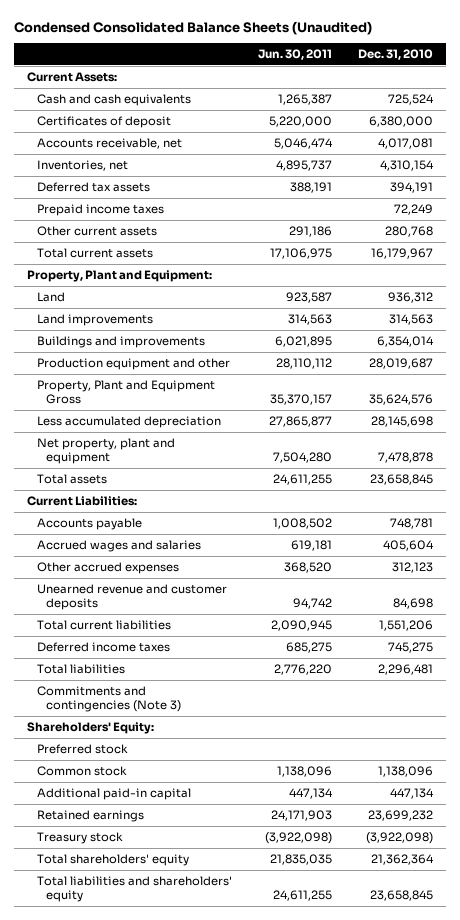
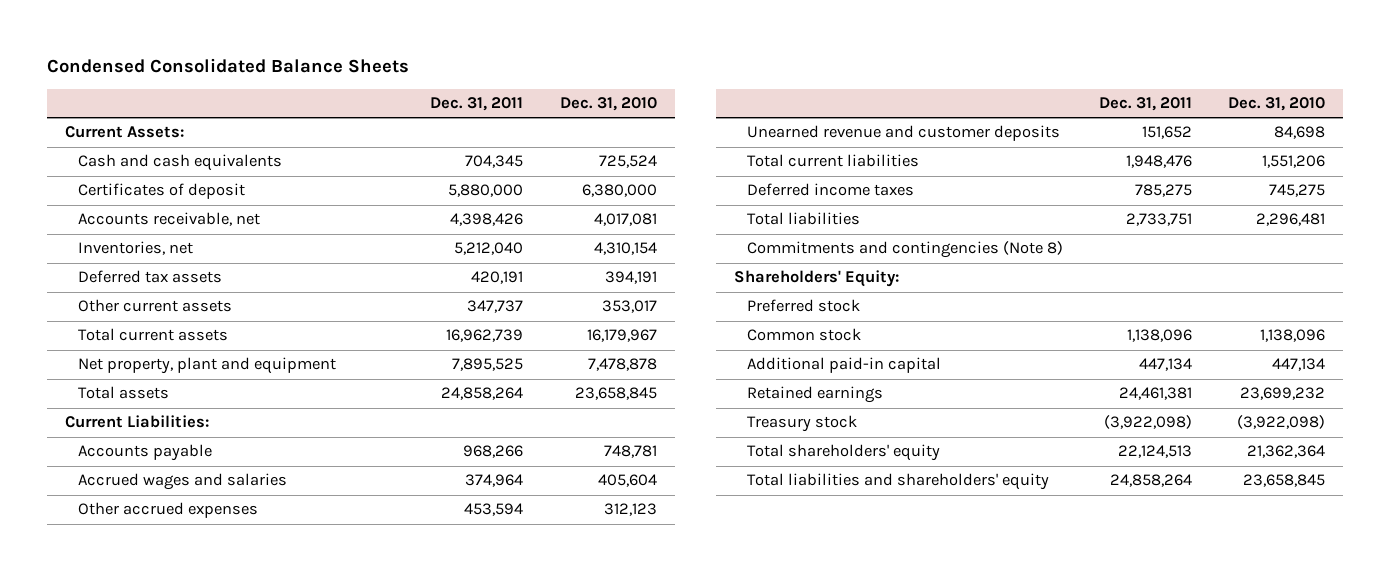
[14,20,373,35] Condensed Consolidated Balance Sheets (Unaudited) -> [47,58,410,74] Condensed Consolidated Balance Sheets
[257,49,332,61] Jun. 30, 2011 -> none
none -> [430,97,524,112] Dec. 31, 2011
[36,204,164,217] Prepaid income taxes -> none
[384,226,433,238] 280,768 -> [601,300,657,314] 353,017
[27,270,213,283] Property, Plant and Equipment: -> none
[36,292,65,303] Land -> none
[36,314,153,327] Land improvements -> none
[36,336,205,349] Buildings and improvements -> none
[36,358,230,371] Production equipment and other -> none
[36,380,215,405] Property, Plant and Equipment Gross -> none
[36,416,221,429] Less accumulated depreciation -> none
[36,686,182,713] Commitments and contingencies (Note 3) -> [746,241,1063,259] Commitments and contingencies (Note 8)

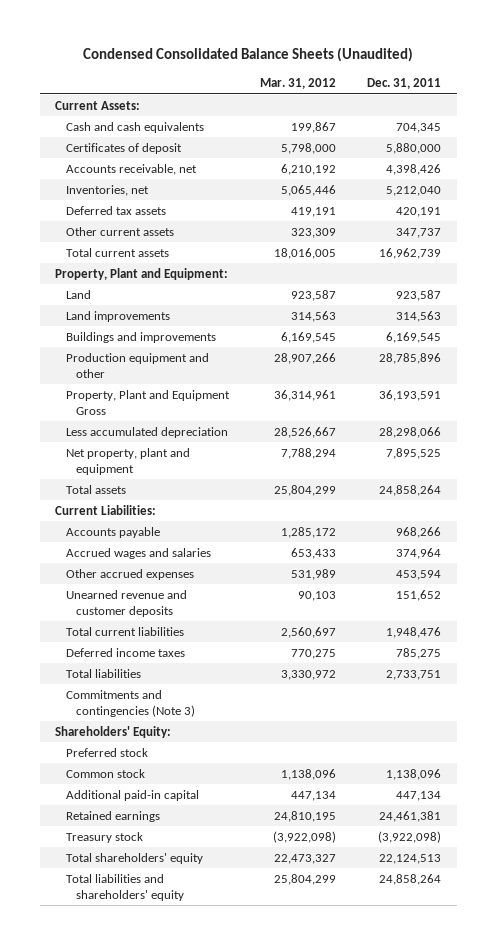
[47,58,410,74] Condensed Consolidated Balance Sheets -> [83,47,414,63] Condensed Consolidated Balance Sheets (Unaudited)
[559,97,657,112] Dec. 31, 2010 -> none
none -> [259,77,336,89] Mar. 31, 2012
none -> [55,267,229,280] Property, Plant and Equipment:
none -> [65,289,91,299] Land
none -> [65,310,170,322] Land improvements
none -> [65,331,216,343] Buildings and improvements
none -> [65,352,209,378] Production equipment and other
none -> [65,389,230,415] Property, Plant and Equipment Gross
none -> [65,426,228,438] Less accumulated depreciation
[746,241,1063,259] Commitments and contingencies (Note 8) -> [65,689,196,717] Commitments and contingencies (Note 3)

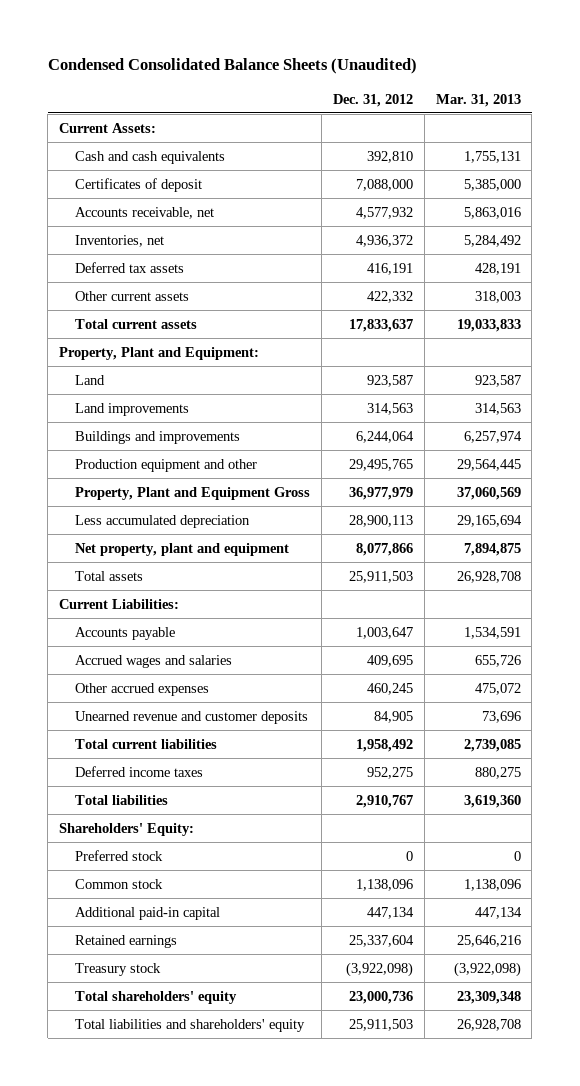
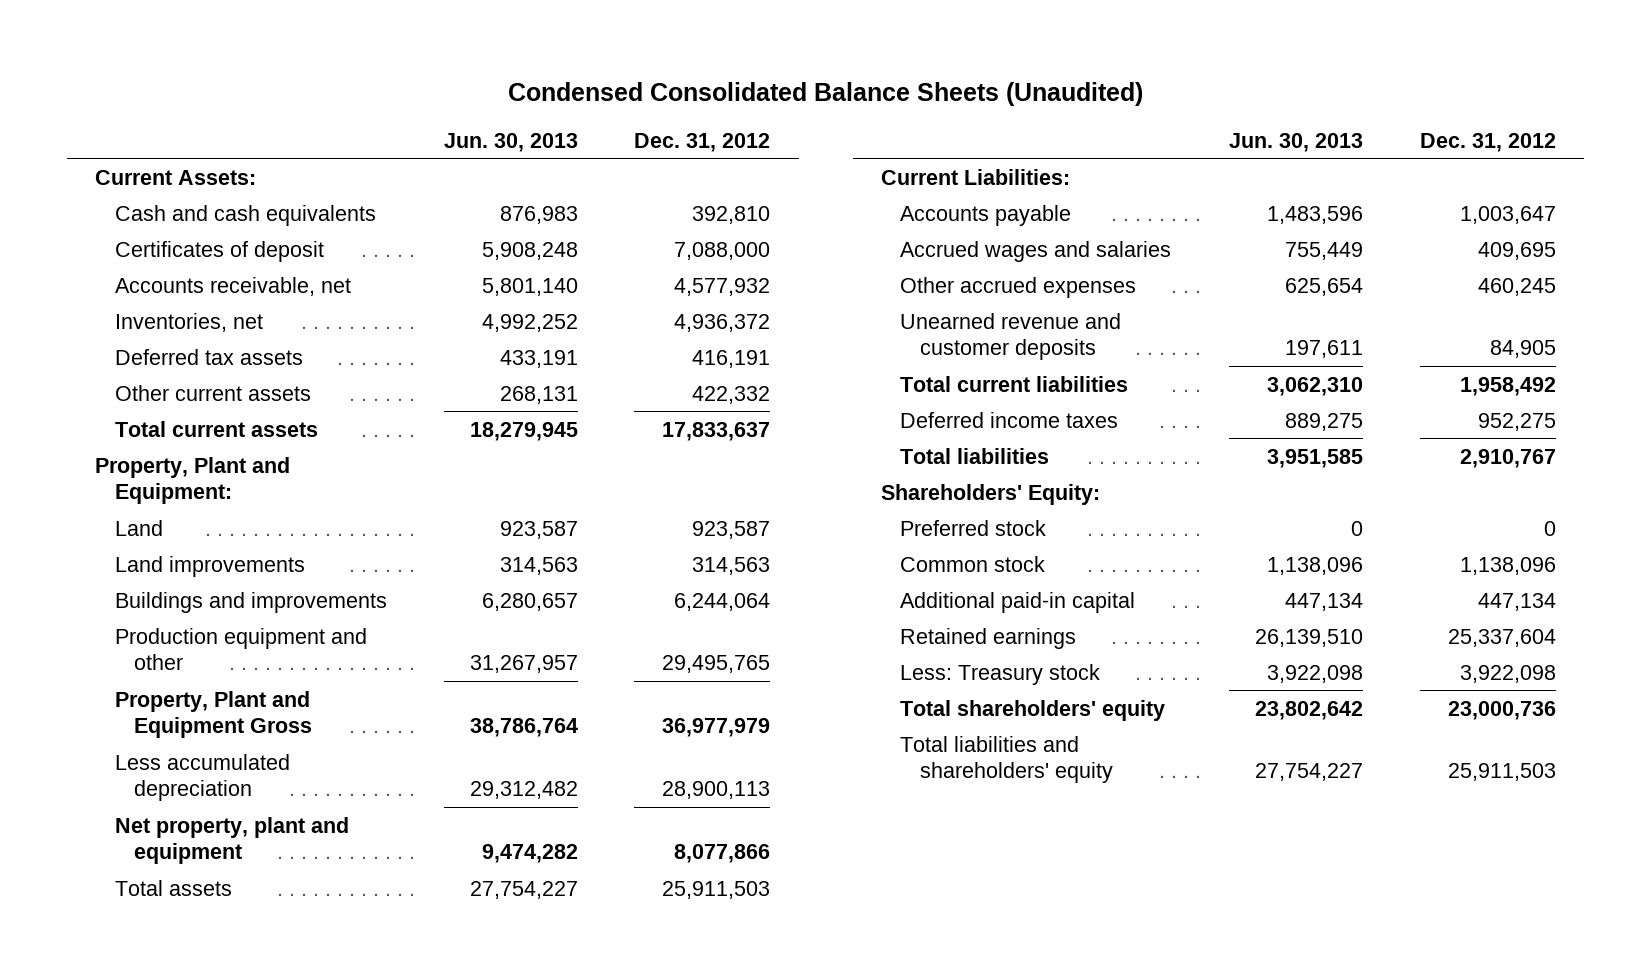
[435,93,521,107] Mar. 31, 2013 -> none
none -> [443,132,578,152] Jun. 30, 2013
[75,962,162,976] Treasury stock -> [900,663,1101,685] Less: Treasury stock
[345,961,413,977] (3,922,098) -> [1459,664,1556,683] 3,922,098

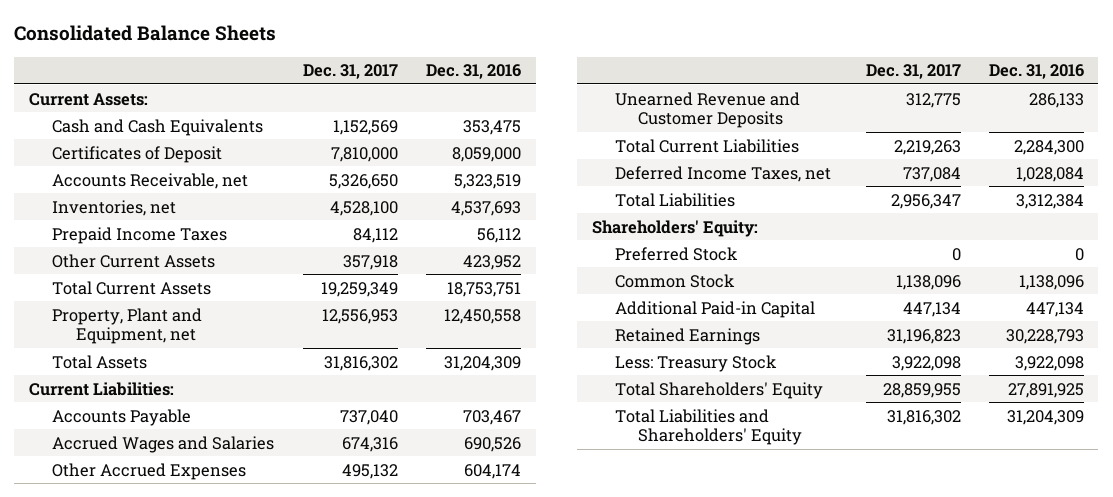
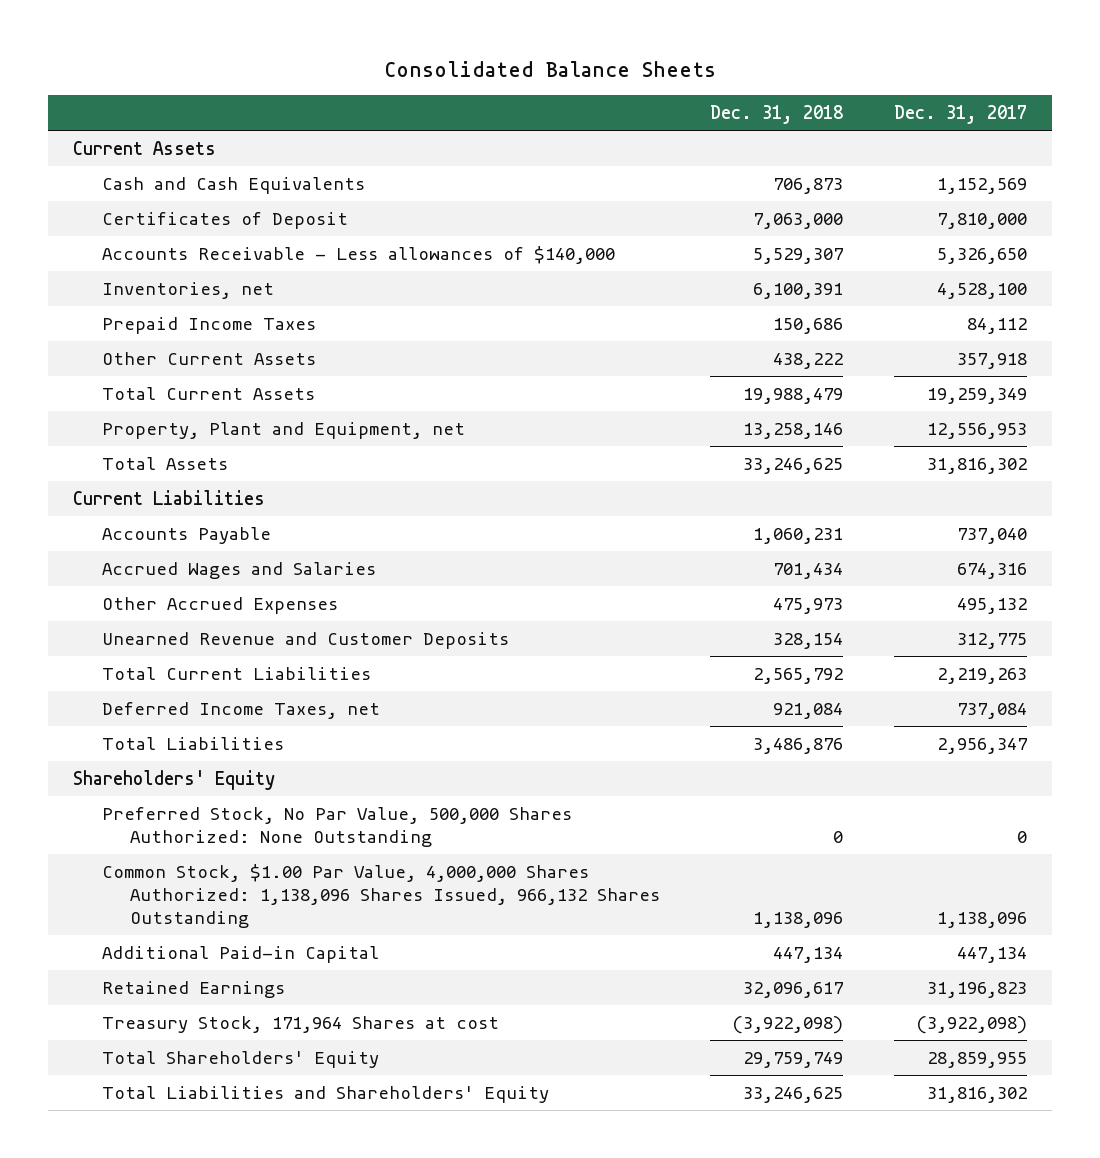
[426,64,522,80] Dec. 31, 2016 -> none
none -> [710,104,844,124] Dec. 31, 2018
[28,92,148,106] Current Assets: -> [73,140,217,155] Current Assets
[52,172,249,189] Accounts Receivable, net -> [101,245,615,264] Accounts Receivable - Less allowances of $140,000
[28,381,174,396] Current Liabilities: -> [73,489,266,505] Current Liabilities
[591,219,758,237] Shareholders' Equity: -> [73,769,276,790] Shareholders' Equity
[615,246,739,261] Preferred Stock -> [101,806,572,847] Preferred Stock, No Par Value, 500,000 Shares Authorized: None Outstanding
[615,273,736,288] Common Stock -> [101,863,660,928] Common Stock, $1.00 Par Value, 4,000,000 Shares Authorized: 1,138,096 Shares Issued, 966,132 Shares Outstanding
[615,354,778,372] Less: Treasury Stock -> [101,1015,499,1033] Treasury Stock, 171,964 Shares at cost
[891,355,961,371] 3,922,098 -> [915,1015,1027,1034] (3,922,098)

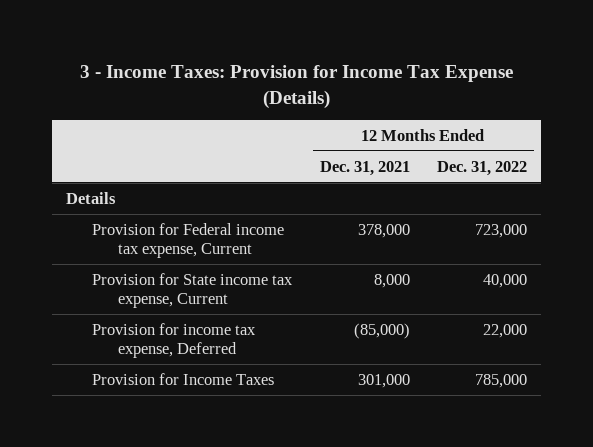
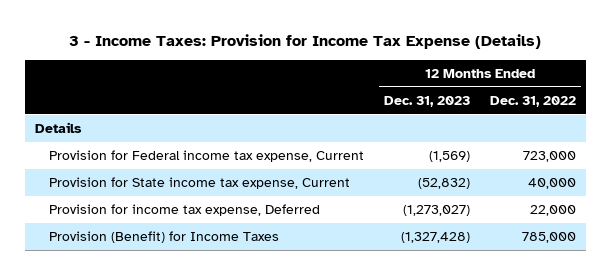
[319,160,410,176] Dec. 31, 2021 -> none
none -> [383,95,470,107] Dec. 31, 2023
[92,372,275,385] Provision for Income Taxes -> [49,231,280,244] Provision (Benefit) for Income Taxes

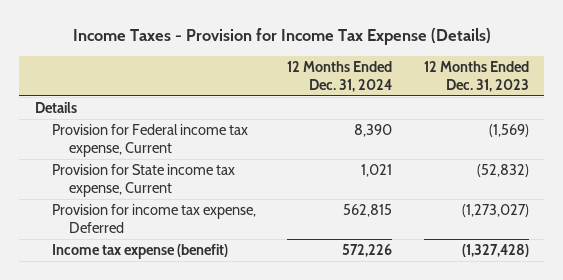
[69,34,542,50] 3 - Income Taxes: Provision for Income Tax Expense (Details) -> [72,28,491,46] Income Taxes - Provision for Income Tax Expense (Details)
[489,95,576,107] Dec. 31, 2022 -> none
none -> [287,60,393,92] 12 Months Ended Dec. 31, 2024
[49,231,280,244] Provision (Benefit) for Income Taxes -> [52,244,229,260] Income tax expense (benefit)

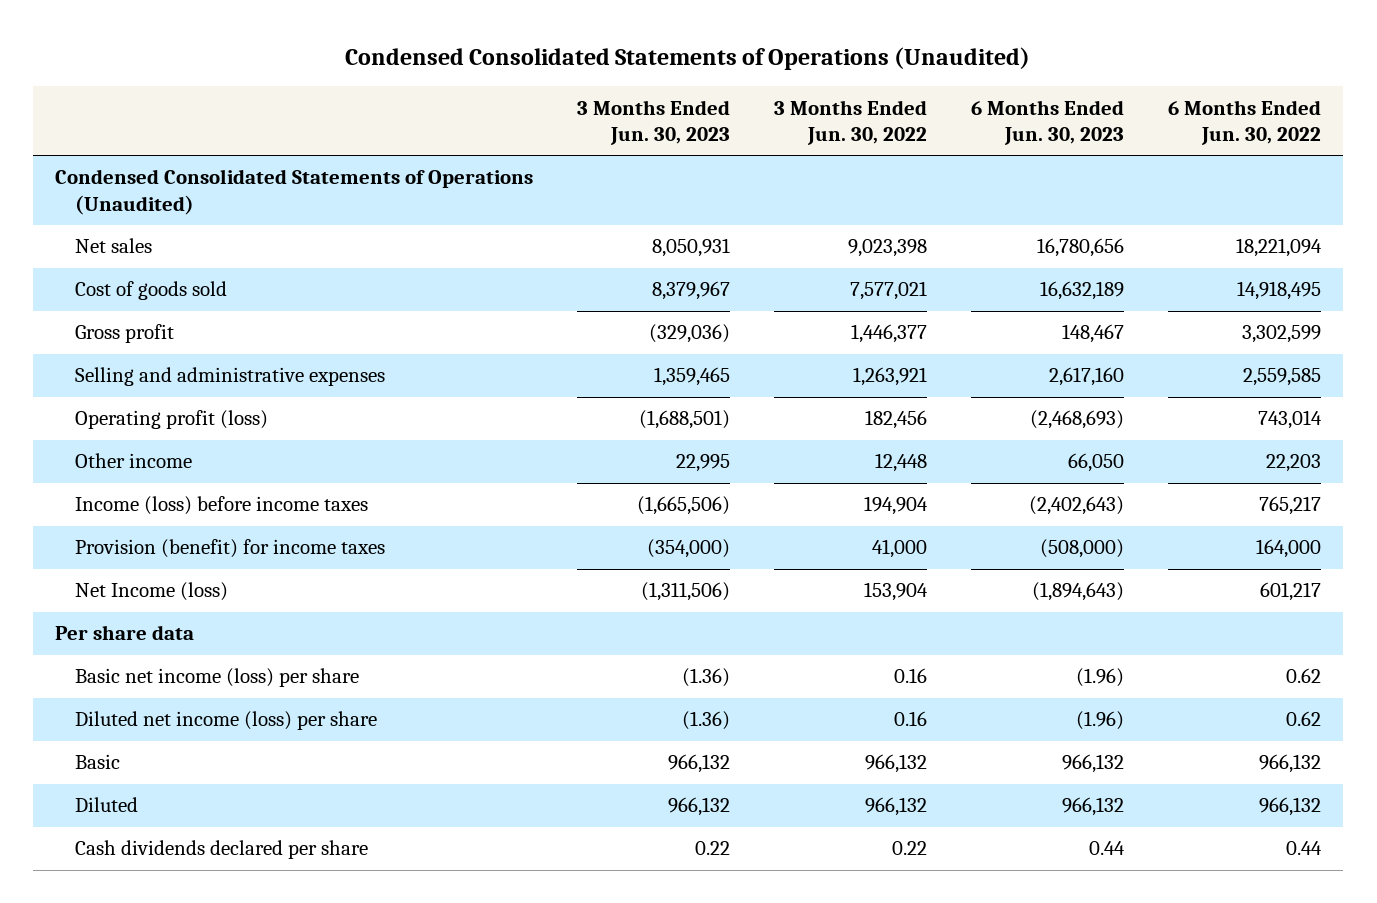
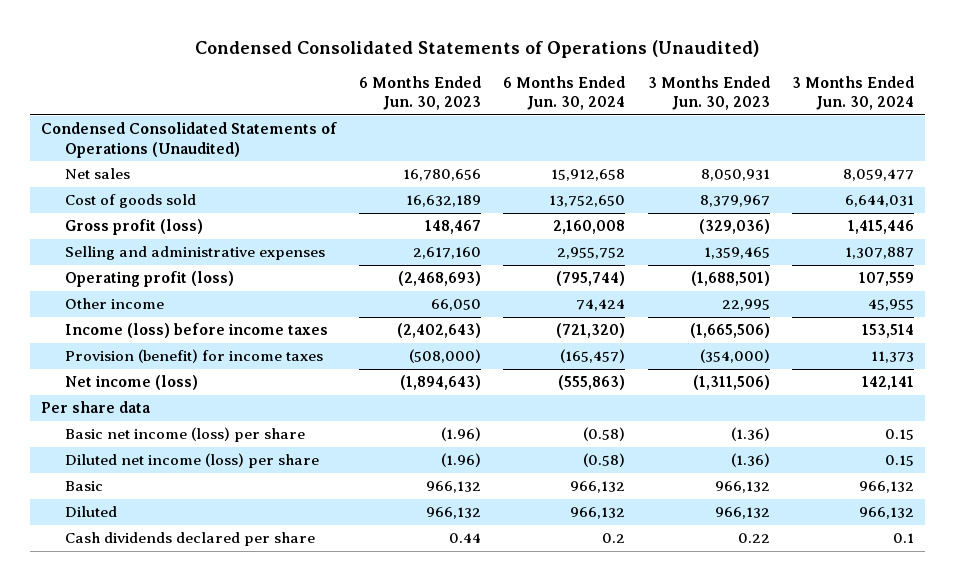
[774,99,928,145] 3 Months Ended Jun. 30, 2022 -> none
[1168,99,1322,145] 6 Months Ended Jun. 30, 2022 -> none
none -> [503,75,626,111] 6 Months Ended Jun. 30, 2024
none -> [791,75,914,111] 3 Months Ended Jun. 30, 2024
[75,324,175,344] Gross profit -> [64,219,203,236] Gross profit (loss)
[75,582,229,602] Net Income (loss) -> [64,375,198,391] Net income (loss)

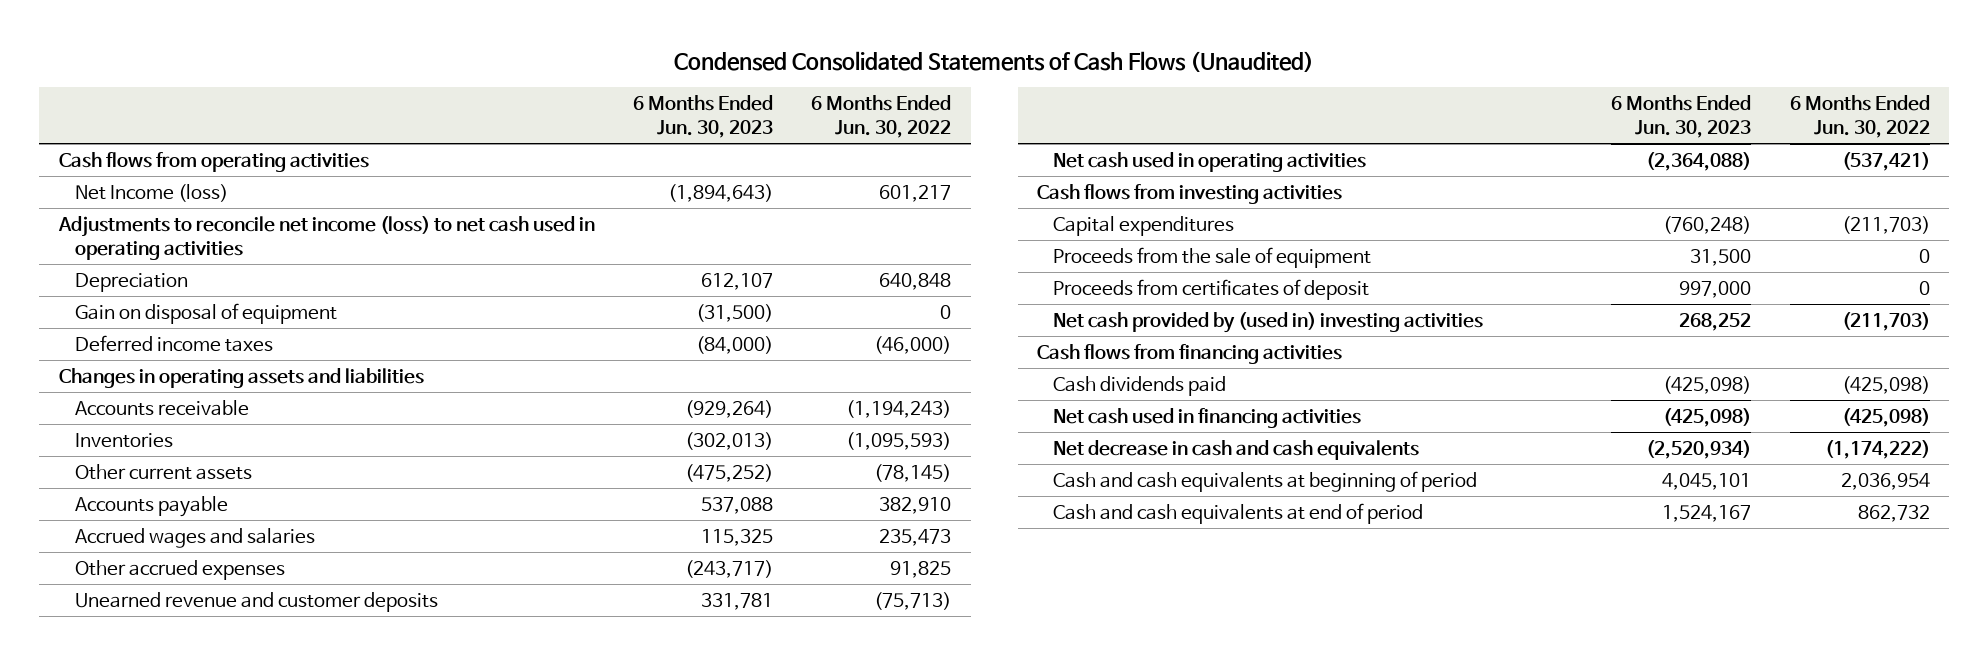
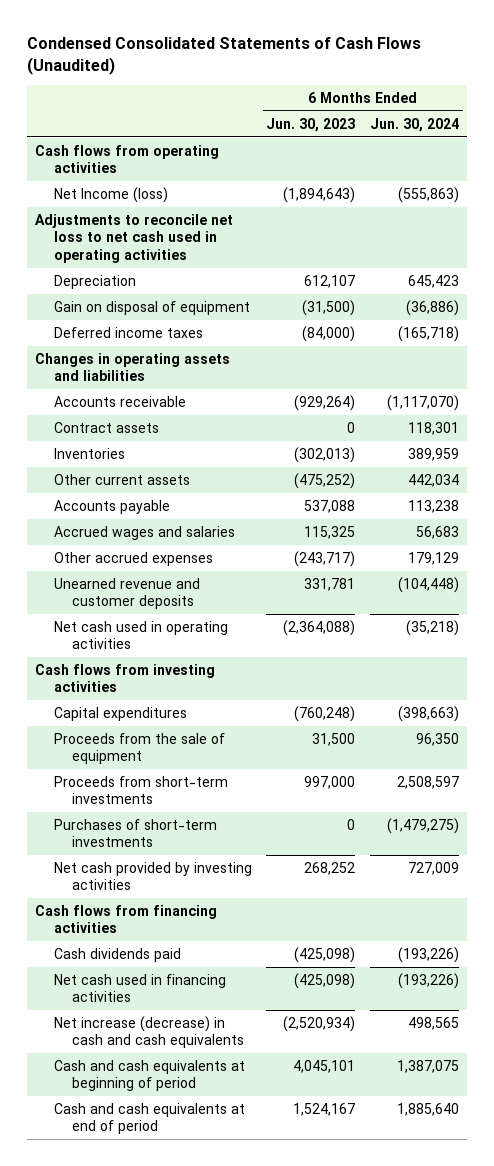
[811,94,952,139] 6 Months Ended Jun. 30, 2022 -> none
none -> [370,117,460,132] Jun. 30, 2024
[57,215,595,260] Adjustments to reconcile net income (loss) to net cash used in operating activities -> [34,214,233,263] Adjustments to reconcile net loss to net cash used in operating activities
none -> [53,422,159,434] Contract assets
[1052,278,1369,300] Proceeds from certificates of deposit -> [53,776,228,805] Proceeds from short-term investments
none -> [53,819,217,848] Purchases of short-term investments
[1052,311,1483,333] Net cash provided by (used in) investing activities -> [53,862,252,891] Net cash provided by investing activities
[1052,439,1419,460] Net decrease in cash and cash equivalents -> [53,1016,245,1049] Net increase (decrease) in cash and cash equivalents

